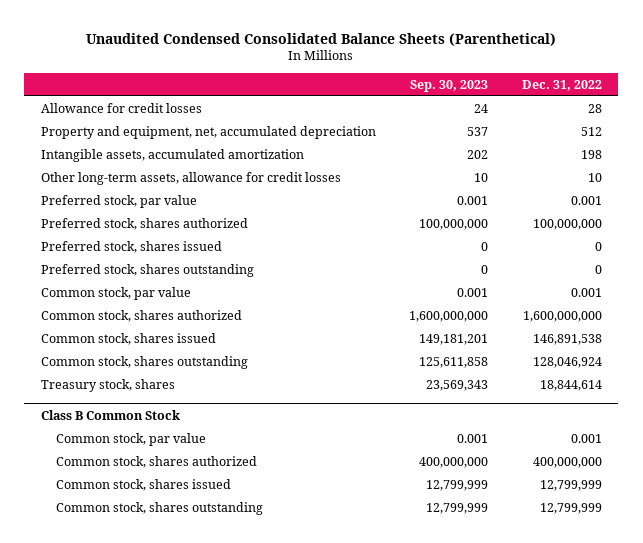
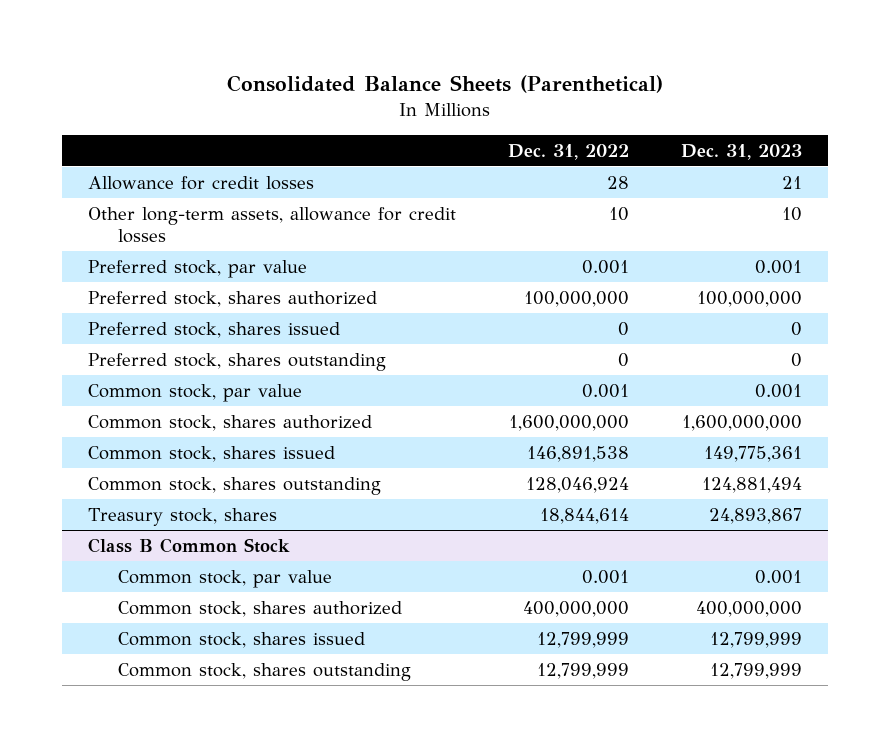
[86,32,557,46] Unaudited Condensed Consolidated Balance Sheets (Parenthetical) -> [227,75,664,94] Consolidated Balance Sheets (Parenthetical)
[410,79,489,92] Sep. 30, 2023 -> none
none -> [681,143,803,160] Dec. 31, 2023
[41,126,377,140] Property and equipment, net, accumulated depreciation -> none
[41,149,305,163] Intangible assets, accumulated amortization -> none

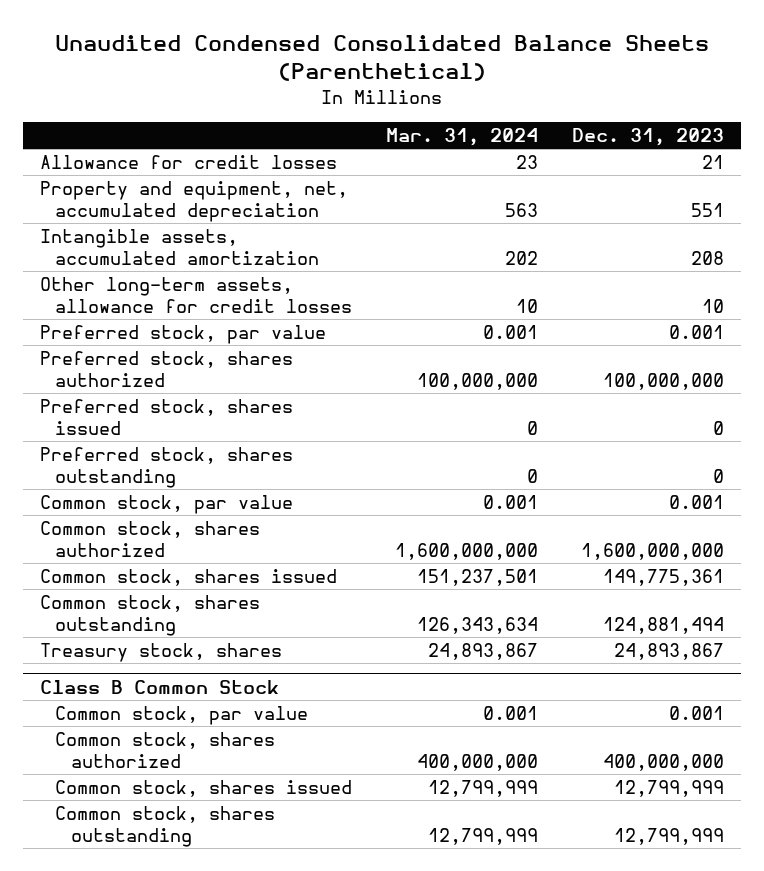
[227,75,664,94] Consolidated Balance Sheets (Parenthetical) -> [54,35,709,82] Unaudited Condensed Consolidated Balance Sheets (Parenthetical)
[508,143,630,160] Dec. 31, 2022 -> none
none -> [386,127,539,146] Mar. 31, 2024
none -> [39,180,348,222] Property and equipment, net, accumulated depreciation
none -> [39,228,320,265] Intangible assets, accumulated amortization

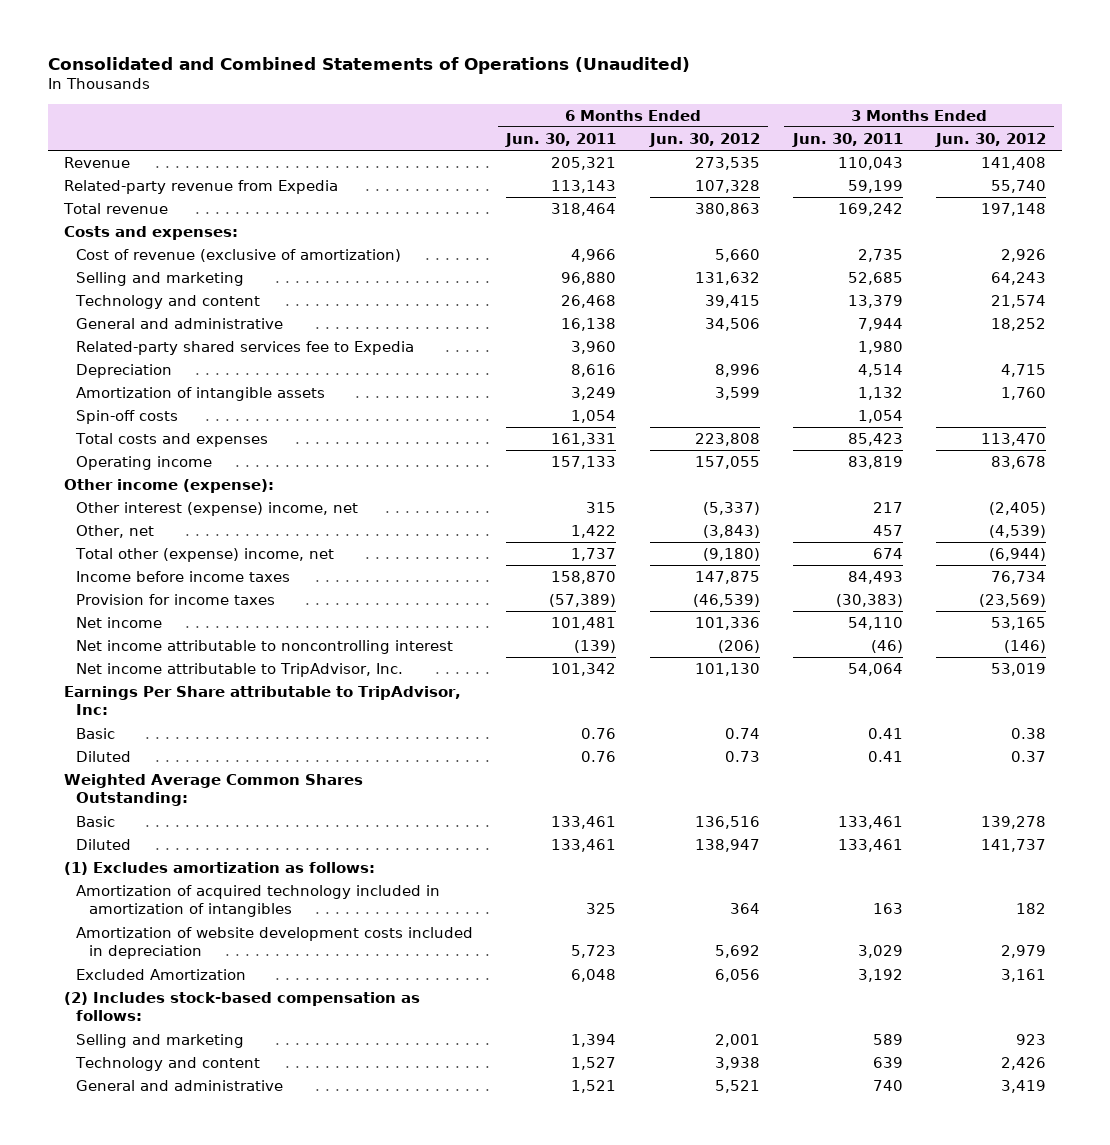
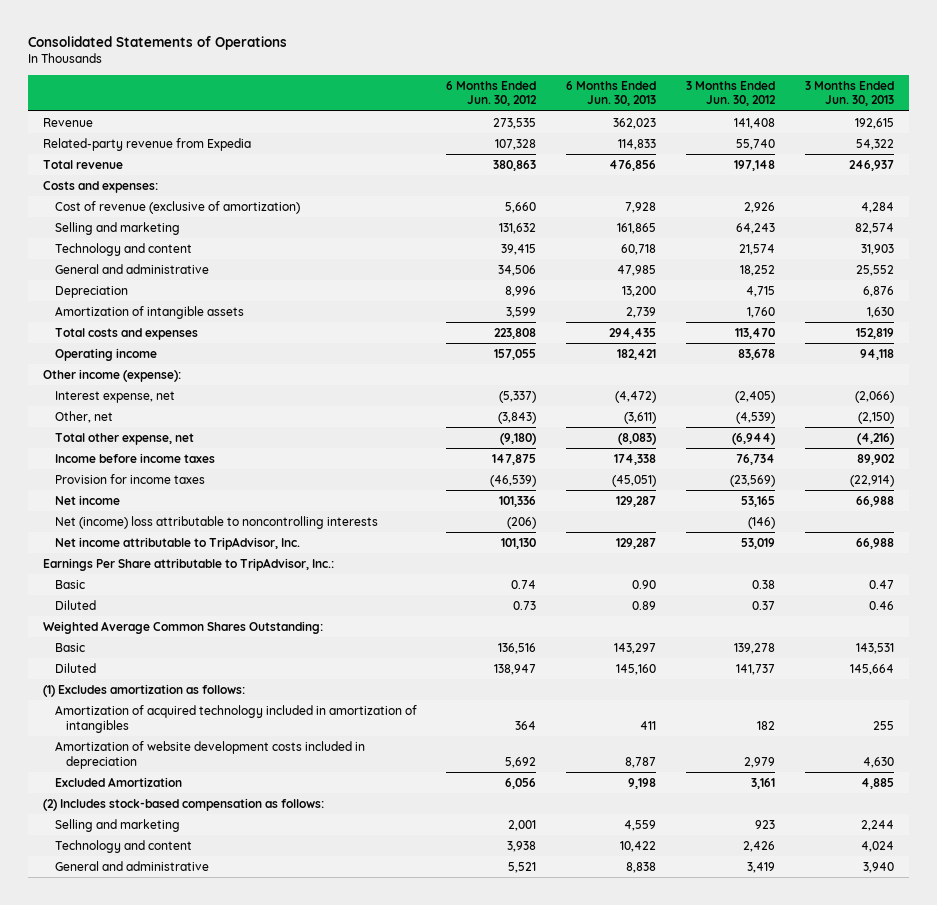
[47,56,690,74] Consolidated and Combined Statements of Operations (Unaudited) -> [28,35,288,50] Consolidated Statements of Operations
[505,132,617,147] Jun. 30, 2011 -> none
[791,132,903,147] Jun. 30, 2011 -> none
none -> [566,80,657,107] 6 Months Ended Jun. 30, 2013
none -> [804,80,894,107] 3 Months Ended Jun. 30, 2013
[76,340,415,355] Related-party shared services fee to Expedia -> none
[76,409,179,424] Spin-off costs -> none
[76,501,359,516] Other interest (expense) income, net -> [54,390,175,403] Interest expense, net
[75,547,335,562] Total other (expense) income, net -> [54,432,194,445] Total other expense, net
[76,639,454,654] Net income attributable to noncontrolling interest -> [54,515,378,529] Net (income) loss attributable to noncontrolling interests
[64,685,462,716] Earnings Per Share attributable to TripAdvisor, Inc: -> [43,557,335,571] Earnings Per Share attributable to TripAdvisor, Inc.:

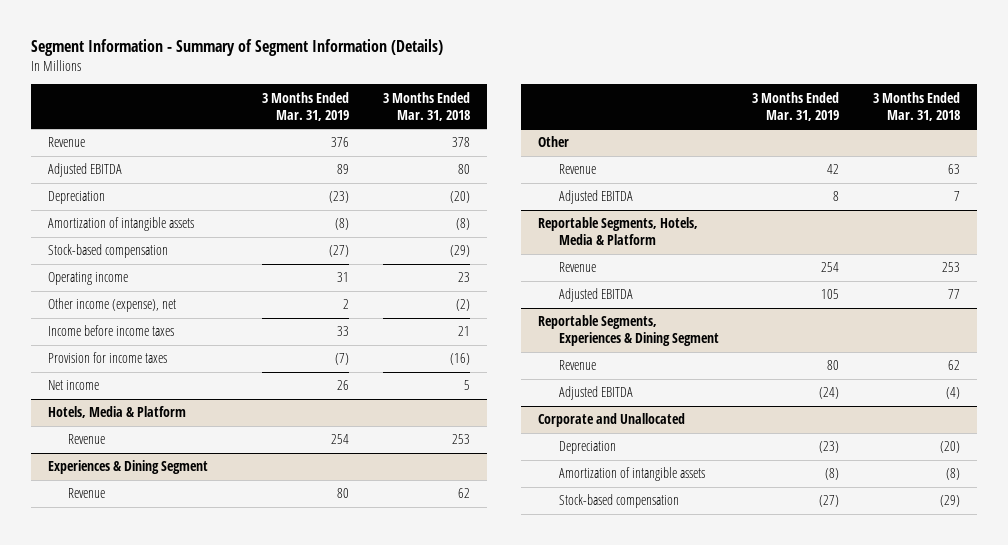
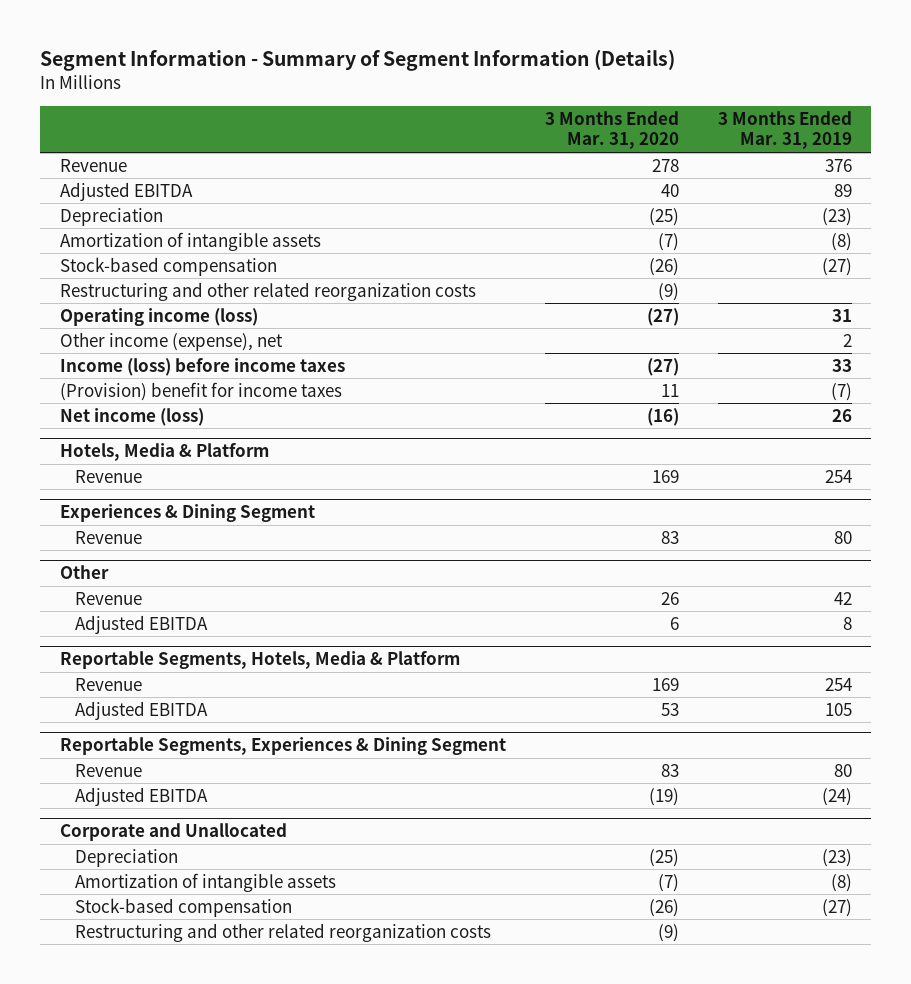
[383,91,471,121] 3 Months Ended Mar. 31, 2018 -> none
none -> [544,110,679,150] 3 Months Ended Mar. 31, 2020
none -> [59,281,476,301] Restructuring and other related reorganization costs
[47,272,128,286] Operating income -> [59,307,258,326] Operating income (loss)
[47,325,174,337] Income before income taxes -> [59,357,345,376] Income (loss) before income taxes
[47,352,167,364] Provision for income taxes -> [59,381,342,401] (Provision) benefit for income taxes
[47,380,99,391] Net income -> [59,407,204,426] Net income (loss)
none -> [74,922,491,942] Restructuring and other related reorganization costs

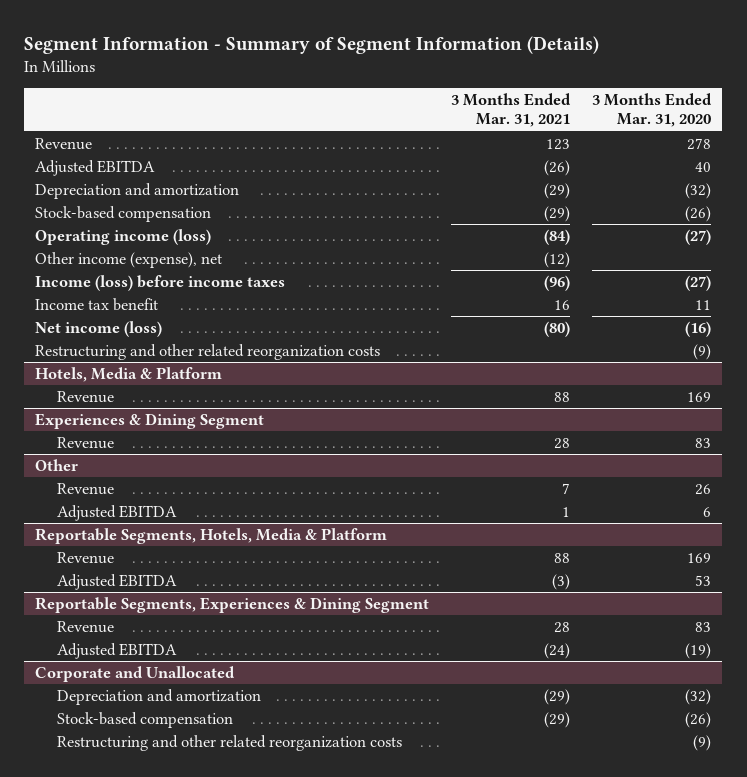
[717,110,852,150] 3 Months Ended Mar. 31, 2019 -> none
none -> [451,93,572,128] 3 Months Ended Mar. 31, 2021
[59,207,163,226] Depreciation -> none
[59,231,321,251] Amortization of intangible assets -> none
none -> [35,182,240,199] Depreciation and amortization
[59,381,342,401] (Provision) benefit for income taxes -> [35,297,159,311] Income tax benefit
[59,281,476,301] Restructuring and other related reorganization costs -> [35,343,381,360] Restructuring and other related reorganization costs
[74,848,178,867] Depreciation -> none
[74,872,336,892] Amortization of intangible assets -> none
none -> [57,688,262,705] Depreciation and amortization

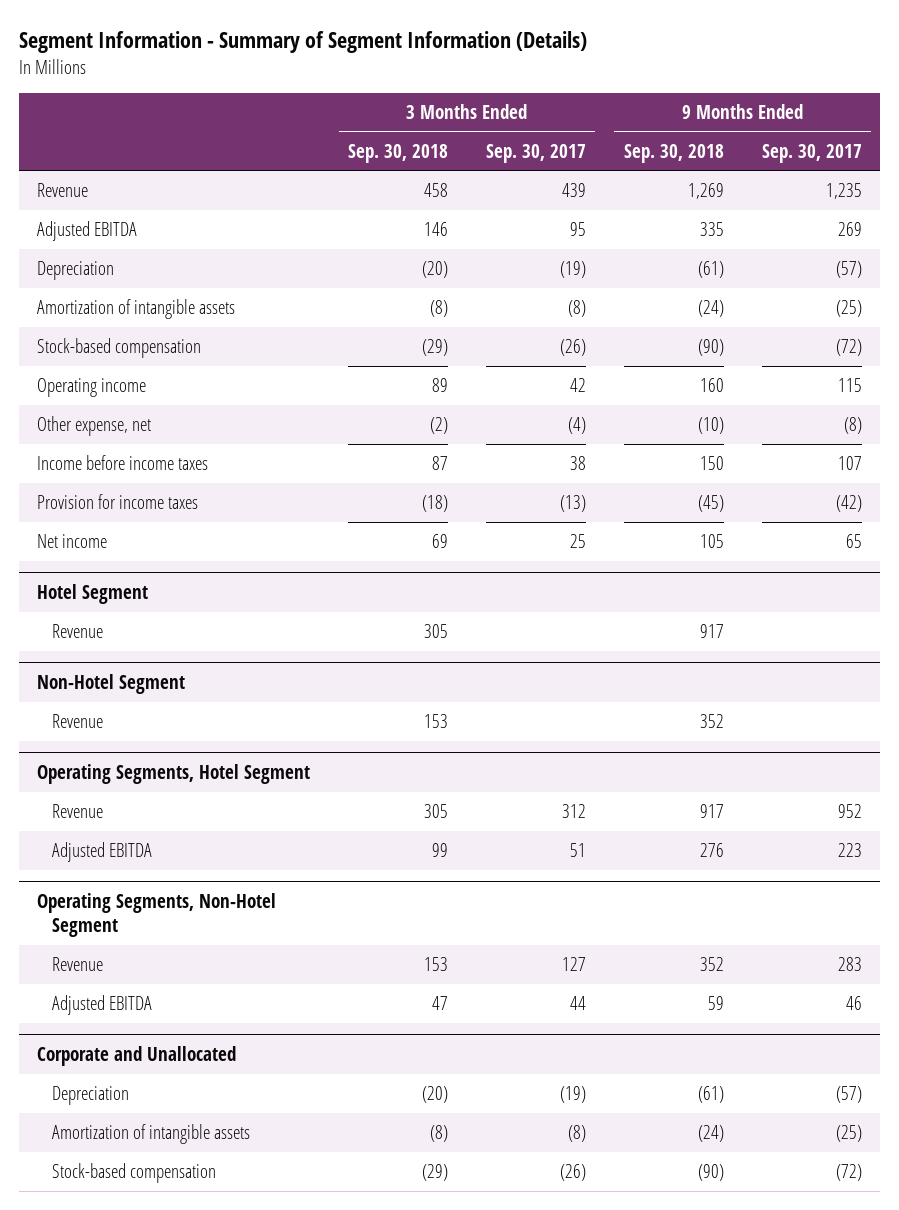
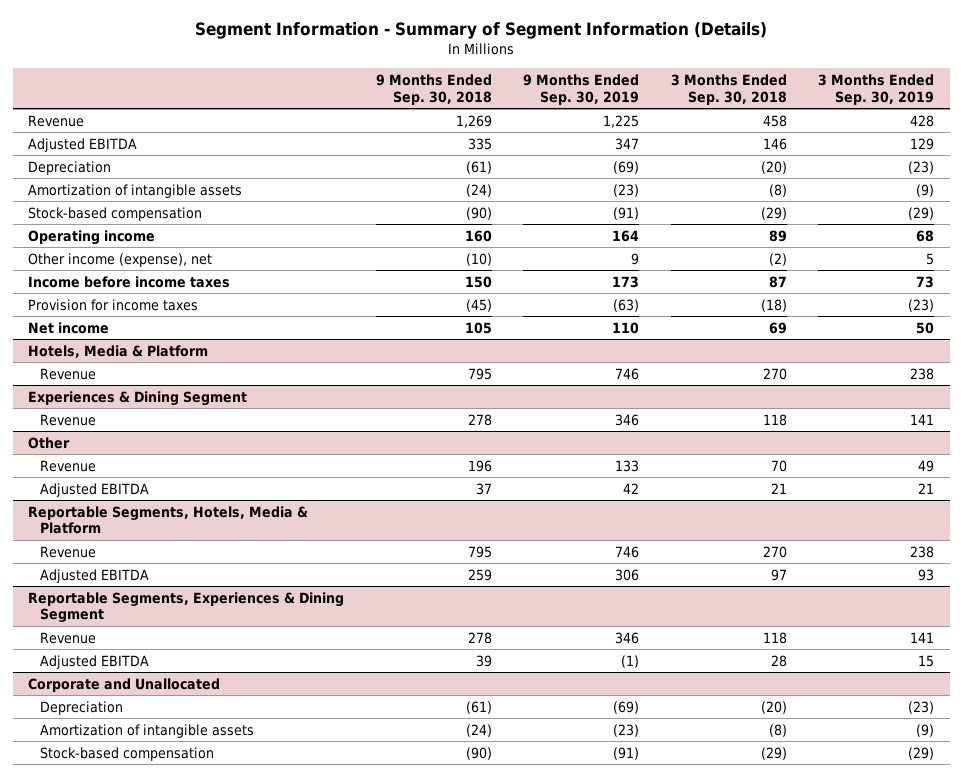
[486,143,587,163] Sep. 30, 2017 -> none
[761,143,862,163] Sep. 30, 2017 -> none
none -> [523,73,640,105] 9 Months Ended Sep. 30, 2019
none -> [817,73,934,105] 3 Months Ended Sep. 30, 2019
[37,416,152,437] Other expense, net -> [28,252,213,267] Other income (expense), net
[37,584,149,605] Hotel Segment -> none
[37,674,186,695] Non-Hotel Segment -> none
[37,764,311,785] Operating Segments, Hotel Segment -> none
[37,893,277,937] Operating Segments, Non-Hotel Segment -> none
none -> [28,344,209,358] Hotels, Media & Platform
[424,624,449,639] 305 -> [762,367,787,380] 270
[699,624,724,639] 917 -> [467,367,492,380] 795
none -> [28,390,248,406] Experiences & Dining Segment
[424,714,449,729] 153 -> [762,413,787,426] 118
[699,714,724,729] 352 -> [467,413,492,426] 278
none -> [28,436,71,449] Other
[424,804,449,819] 305 -> [770,459,787,472] 70
[699,804,724,819] 917 -> [467,459,492,472] 196
[432,843,449,858] 99 -> [770,482,787,494] 21
[699,843,724,858] 276 -> [475,482,492,495] 37
none -> [28,505,309,535] Reportable Segments, Hotels, Media & Platform
[424,957,449,972] 153 -> [762,545,787,558] 270
[699,957,724,972] 352 -> [467,545,492,558] 795
[432,996,449,1011] 47 -> [770,568,787,581] 97
[707,996,724,1011] 59 -> [467,568,492,581] 259
none -> [28,591,345,624] Reportable Segments, Experiences & Dining Segment
none -> [39,631,96,644] Revenue
none -> [39,654,149,669] Adjusted EBITDA

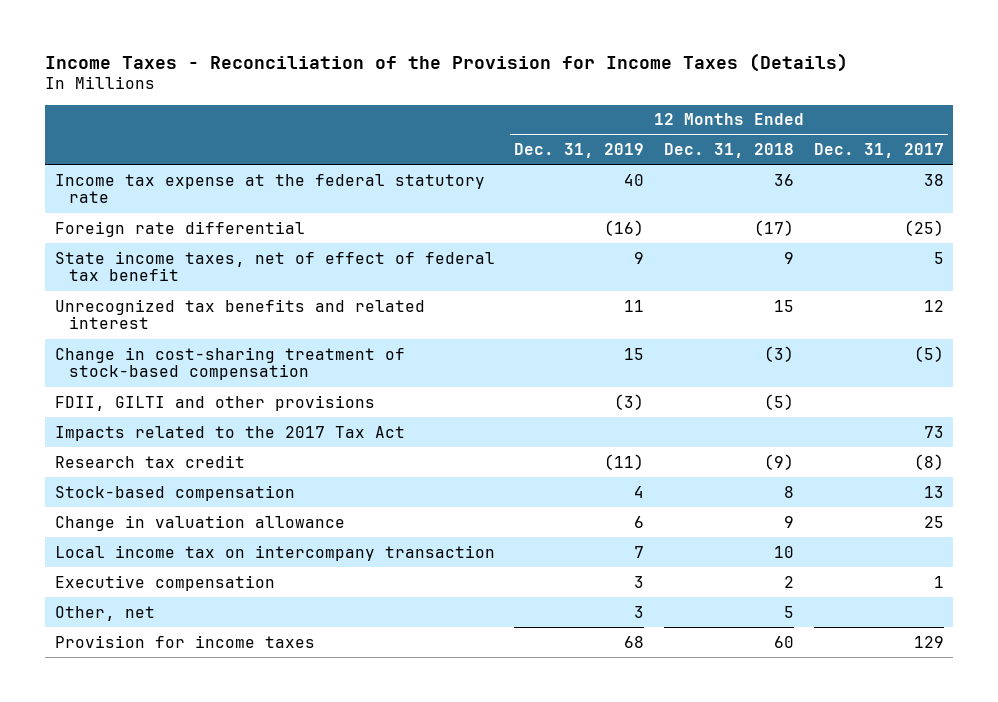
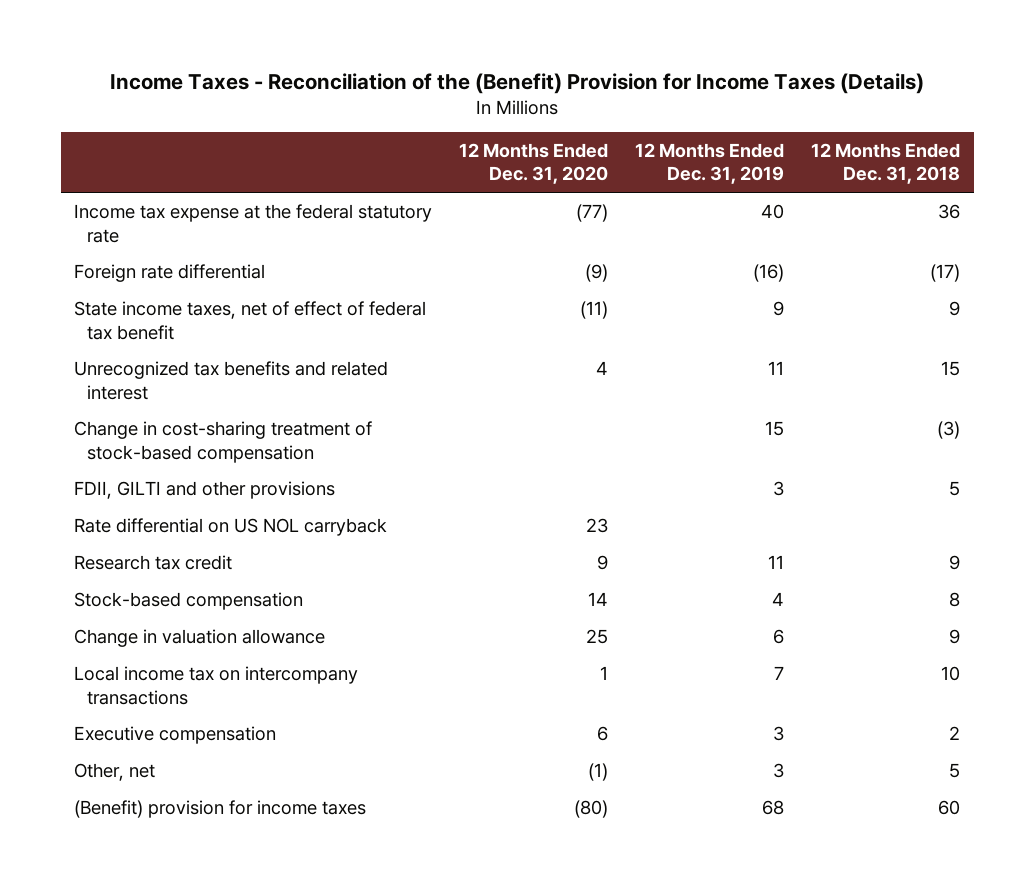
[45,52,849,72] Income Taxes - Reconciliation of the Provision for Income Taxes (Details) -> [110,72,925,94] Income Taxes - Reconciliation of the (Benefit) Provision for Income Taxes (Details)
[813,143,944,159] Dec. 31, 2017 -> none
none -> [459,142,609,185] 12 Months Ended Dec. 31, 2020
[54,425,405,441] Impacts related to the 2017 Tax Act -> none
[614,393,645,410] (3) -> [773,480,785,496] 3
[763,393,794,410] (5) -> [949,480,961,496] 5
none -> [74,517,388,536] Rate differential on US NOL carryback
[604,453,645,470] (11) -> [768,554,785,569] 11
[763,453,794,470] (9) -> [949,554,961,570] 9
[54,544,495,561] Local income tax on intercompany transaction -> [74,665,359,705] Local income tax on intercompany transactions
[54,634,315,648] Provision for income taxes -> [74,799,367,818] (Benefit) provision for income taxes

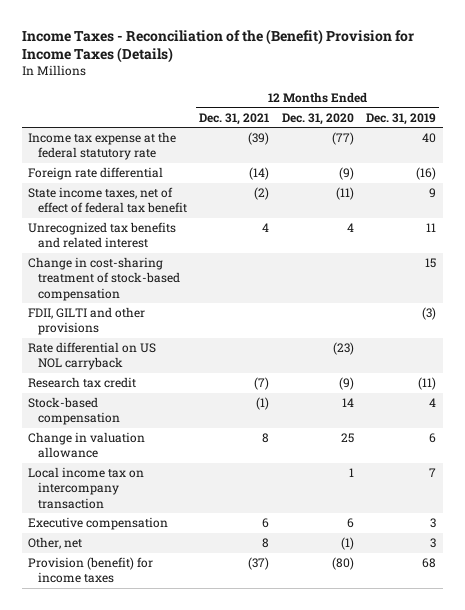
[811,142,961,185] 12 Months Ended Dec. 31, 2018 -> none
none -> [199,112,270,125] Dec. 31, 2021
[773,480,785,496] 3 -> [422,307,437,321] (3)
[586,517,609,533] 23 -> [332,342,354,356] (23)
[597,554,609,570] 9 -> [338,377,354,391] (9)
[768,554,785,569] 11 -> [418,377,437,391] (11)
[74,665,359,705] Local income tax on intercompany transactions -> [28,467,145,509] Local income tax on intercompany transaction
[74,799,367,818] (Benefit) provision for income taxes -> [28,557,154,584] Provision (benefit) for income taxes

